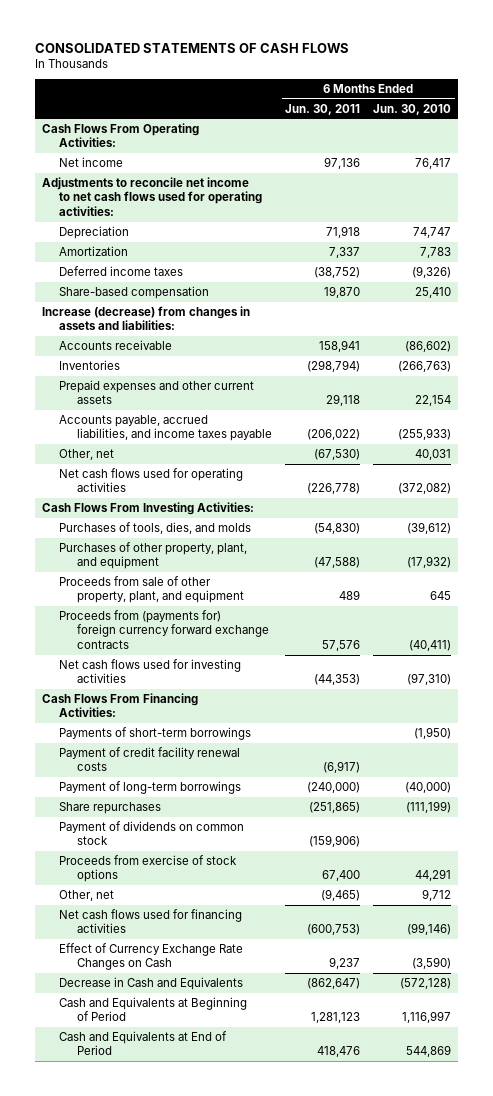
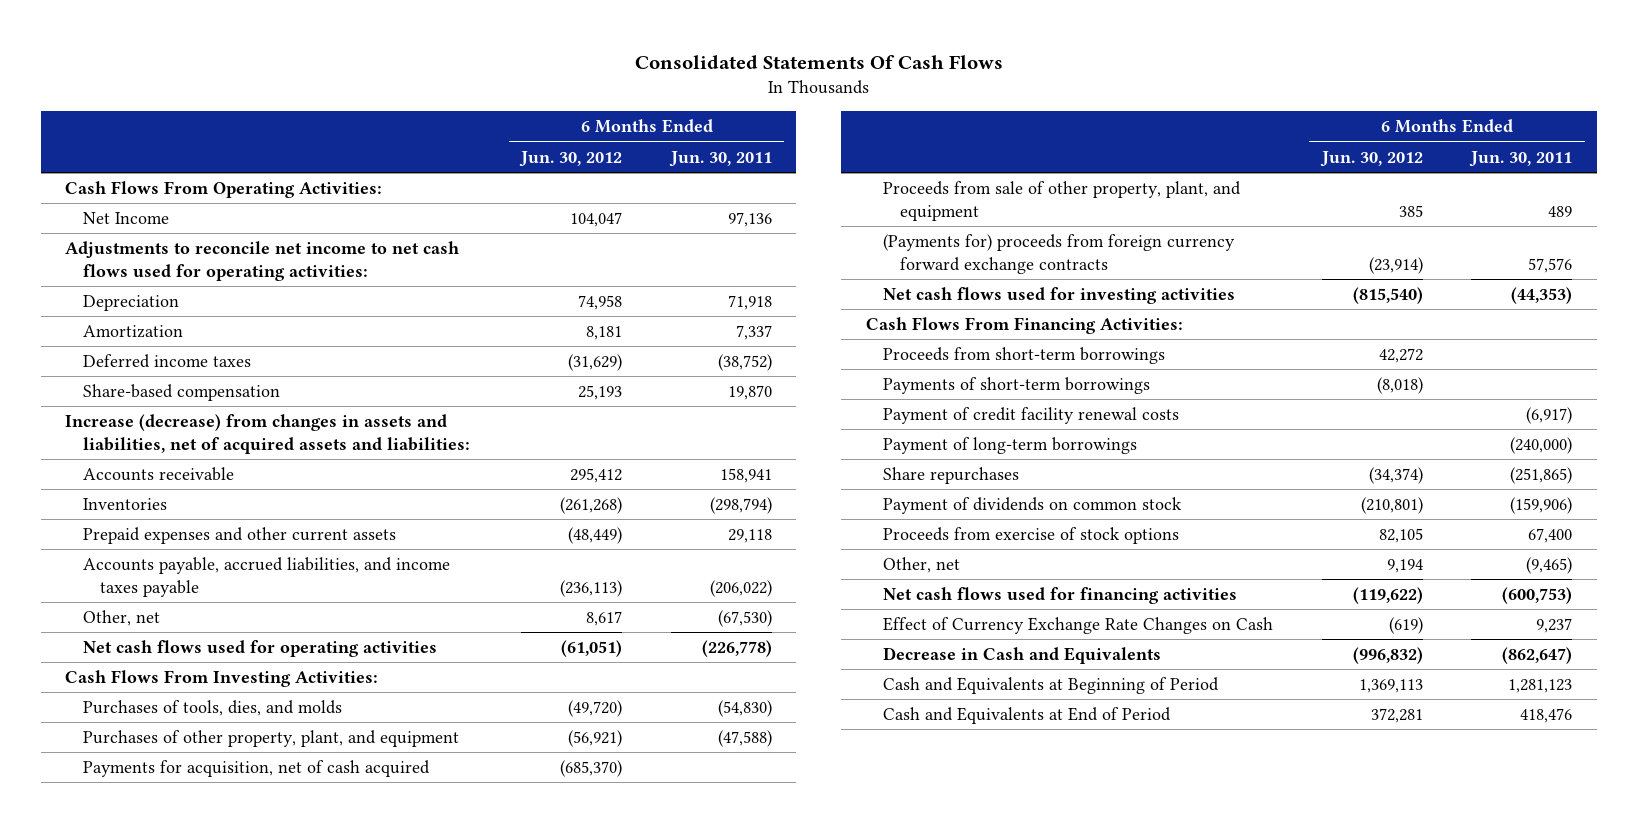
[35,42,350,53] CONSOLIDATED STATEMENTS OF CASH FLOWS -> [634,55,1003,70] Consolidated Statements Of Cash Flows
[373,103,452,115] Jun. 30, 2010 -> none
none -> [519,150,623,167] Jun. 30, 2012
[59,156,124,167] Net income -> [82,212,169,225] Net Income
[41,305,250,331] Increase (decrease) from changes in assets and liabilities: -> [65,414,470,455] Increase (decrease) from changes in assets and liabilities, net of acquired assets and liabilities:
none -> [82,760,430,778] Payments for acquisition, net of cash acquired
[59,609,270,649] Proceeds from (payments for) foreign currency forward exchange contracts -> [882,234,1235,275] (Payments for) proceeds from foreign currency forward exchange contracts
none -> [882,347,1165,365] Proceeds from short-term borrowings

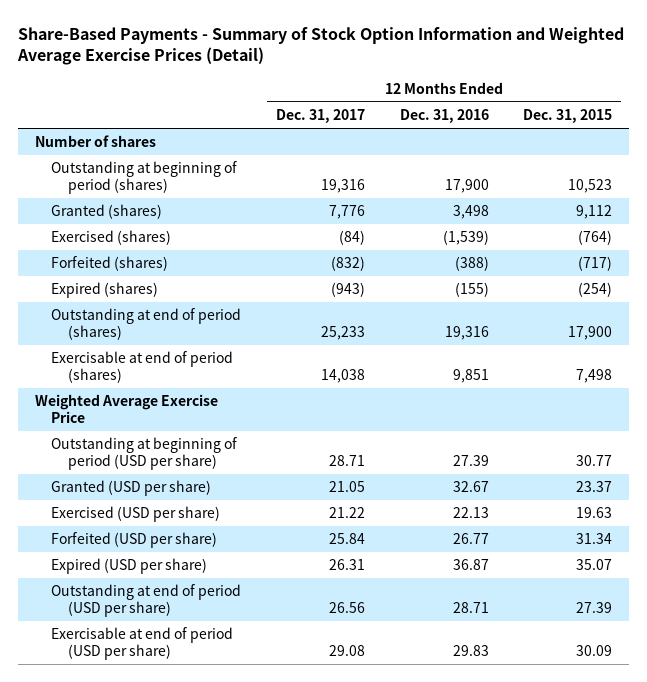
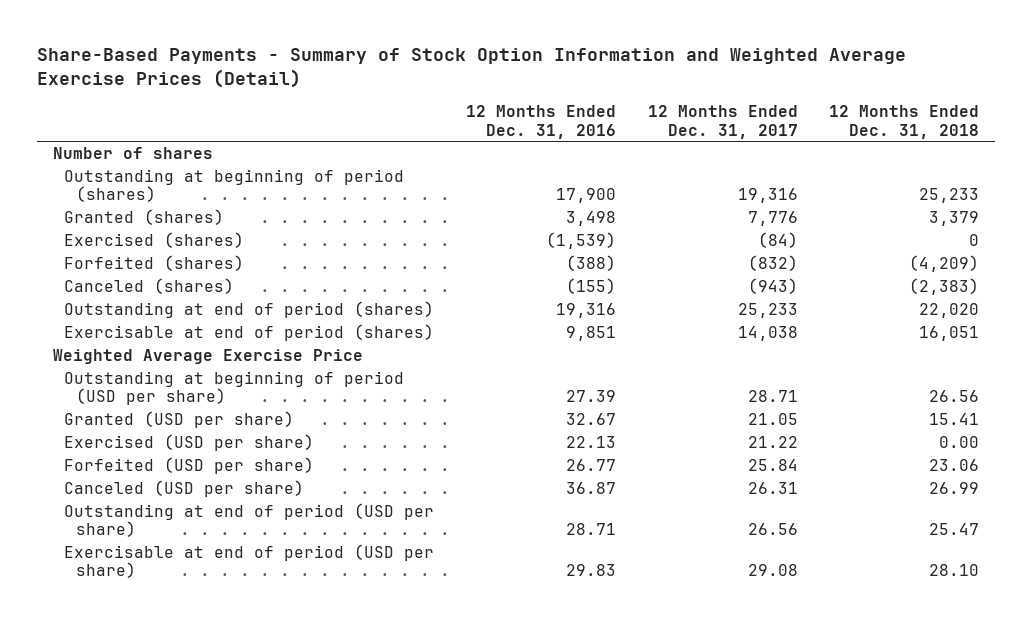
[523,109,613,124] Dec. 31, 2015 -> none
none -> [829,105,980,139] 12 Months Ended Dec. 31, 2018
[51,282,159,299] Expired (shares) -> [64,278,235,295] Canceled (shares)
[51,558,208,575] Expired (USD per share) -> [64,480,305,498] Canceled (USD per share)

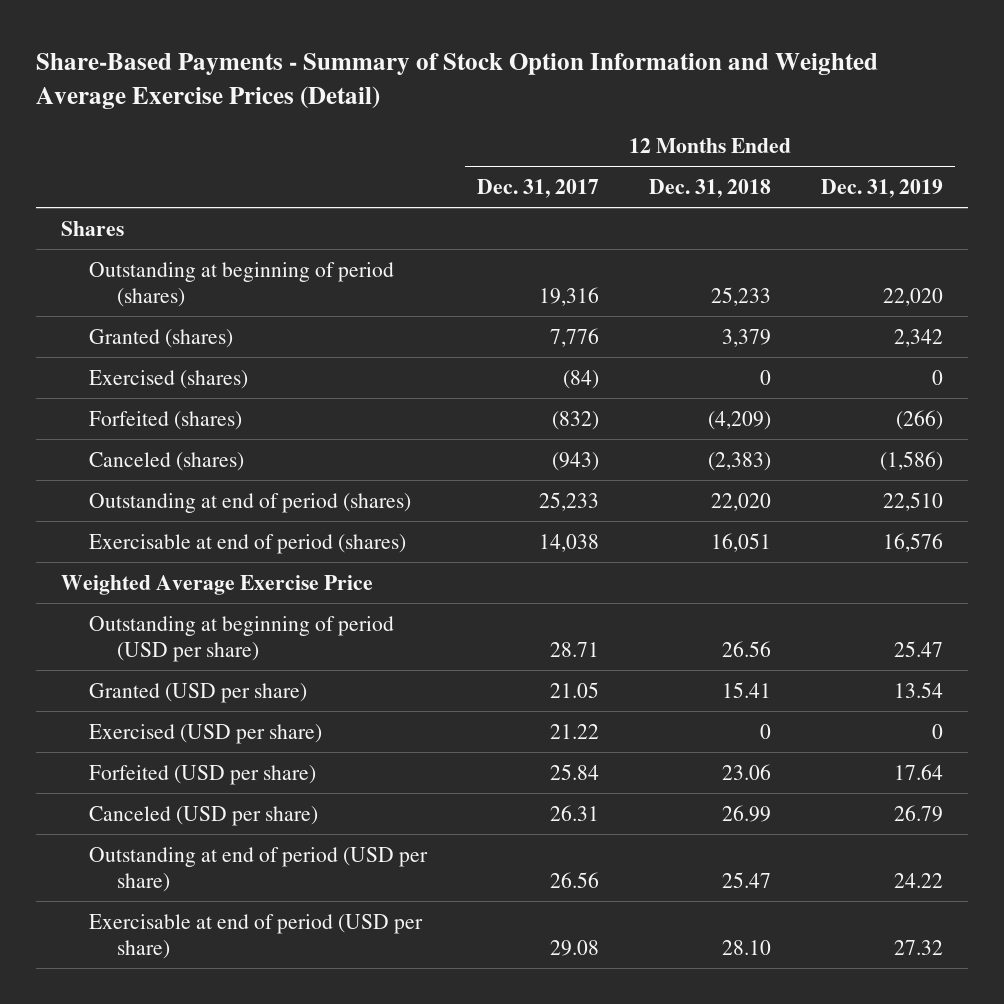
[465,105,616,139] 12 Months Ended Dec. 31, 2016 -> none
none -> [820,178,943,198] Dec. 31, 2019
[53,147,214,160] Number of shares -> [61,220,125,236] Shares
[939,436,980,449] 0.00 -> [759,723,771,739] 0

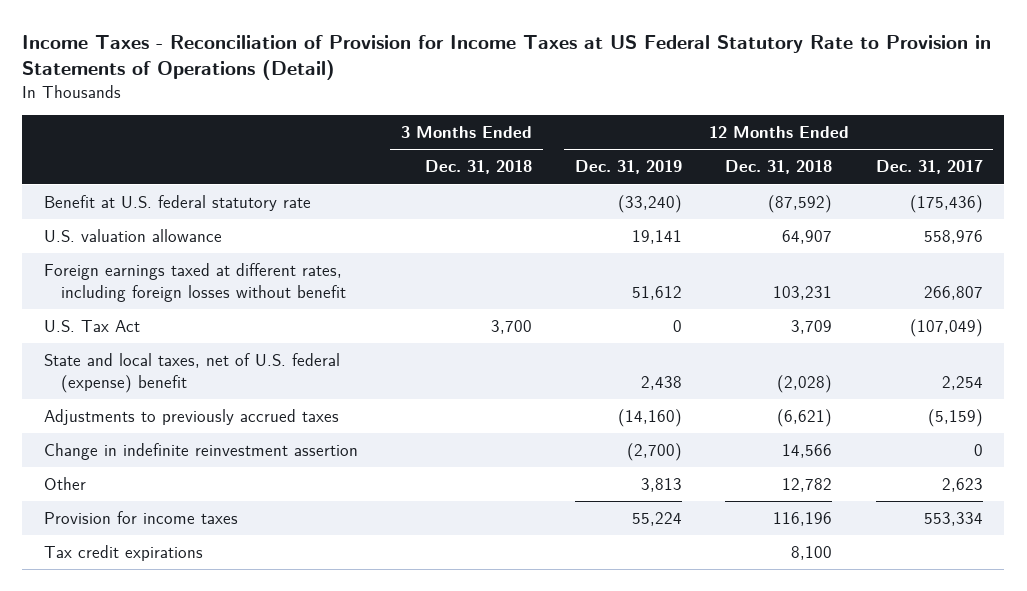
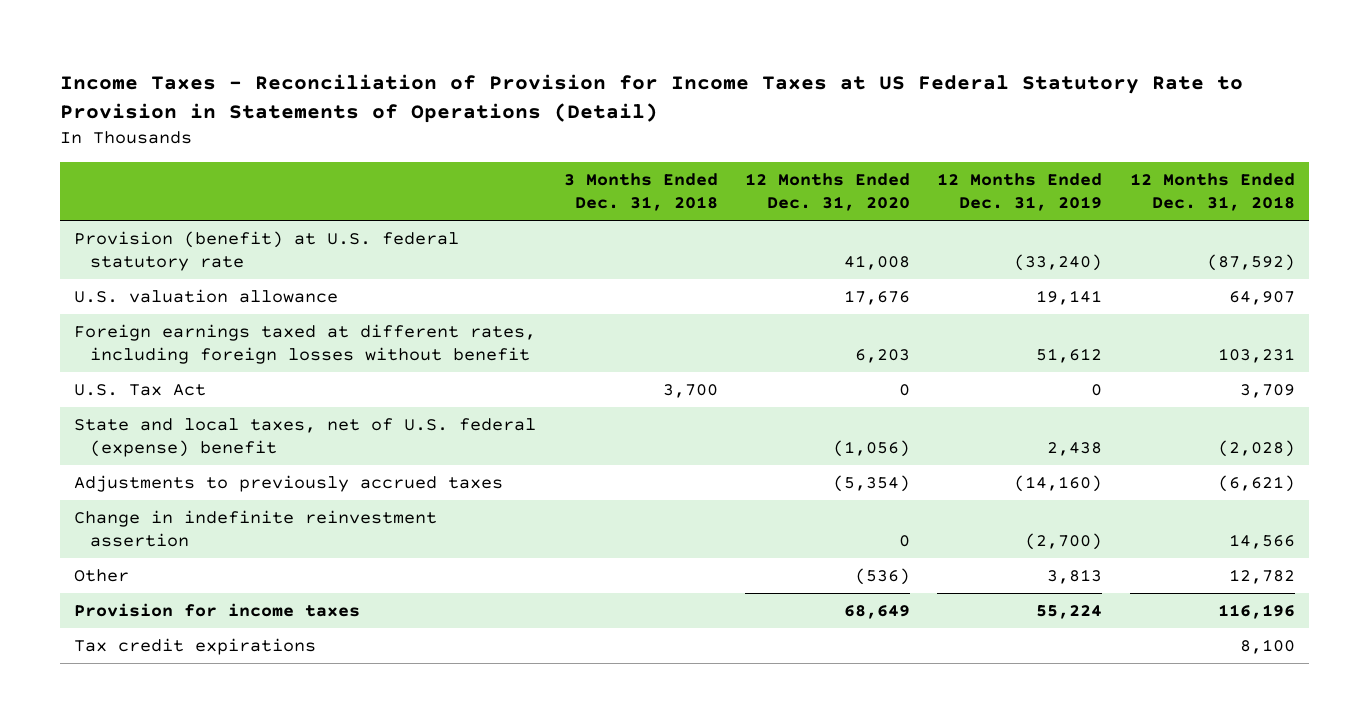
[875,160,983,175] Dec. 31, 2017 -> none
none -> [745,173,911,212] 12 Months Ended Dec. 31, 2020
[43,195,311,212] Benefit at U.S. federal statutory rate -> [74,231,460,272] Provision (benefit) at U.S. federal statutory rate

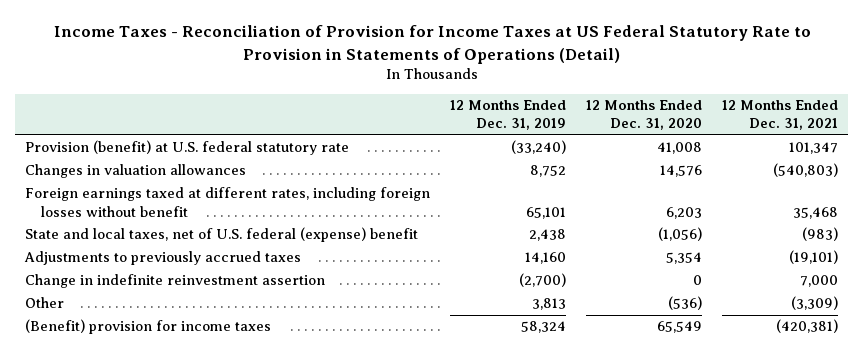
[563,173,718,212] 3 Months Ended Dec. 31, 2018 -> none
[1129,173,1295,212] 12 Months Ended Dec. 31, 2018 -> none
none -> [722,99,839,131] 12 Months Ended Dec. 31, 2021
[74,289,339,304] U.S. valuation allowance -> none
[74,384,207,397] U.S. Tax Act -> none
none -> [25,164,247,179] Changes in valuation allowances
[1036,348,1103,364] 51,612 -> [526,206,567,219] 65,101
[833,475,911,493] (5,354) -> [666,252,703,265] 5,354
[1014,475,1103,493] (14,160) -> [525,252,567,265] 14,160
[74,638,317,656] Tax credit expirations -> none
[74,603,361,618] Provision for income taxes -> [25,319,272,335] (Benefit) provision for income taxes
[844,605,911,620] 68,649 -> [657,321,703,334] 65,549
[1036,605,1103,620] 55,224 -> [521,321,567,334] 58,324

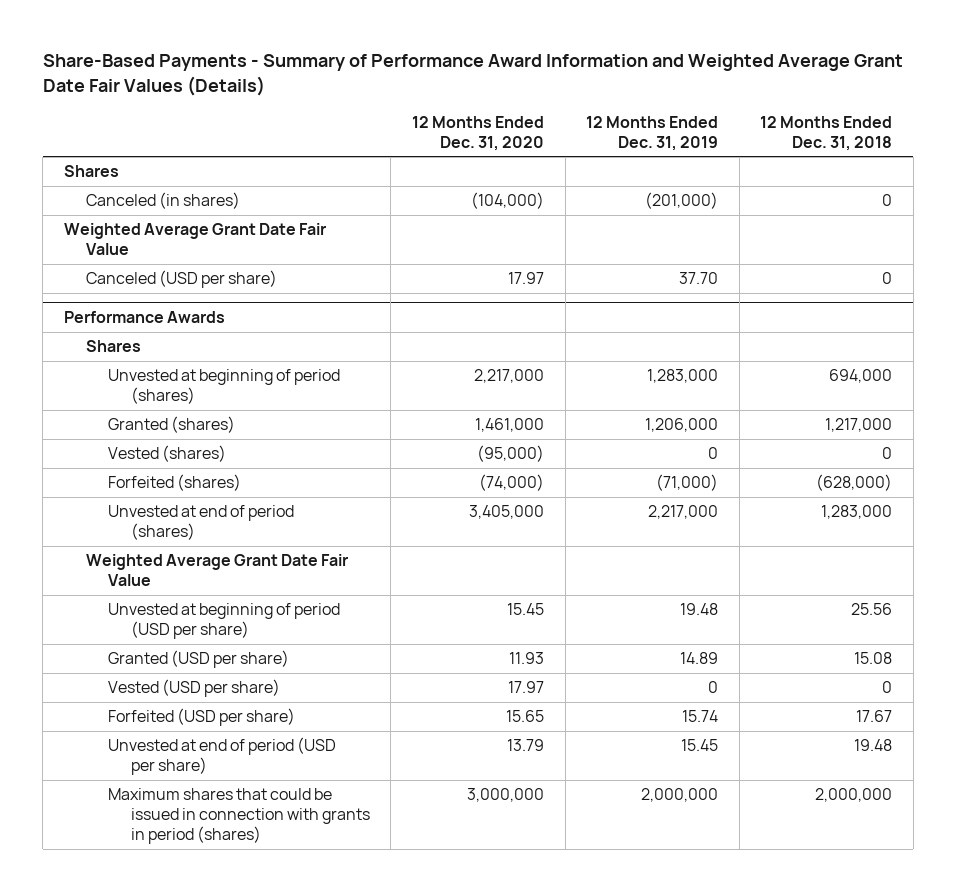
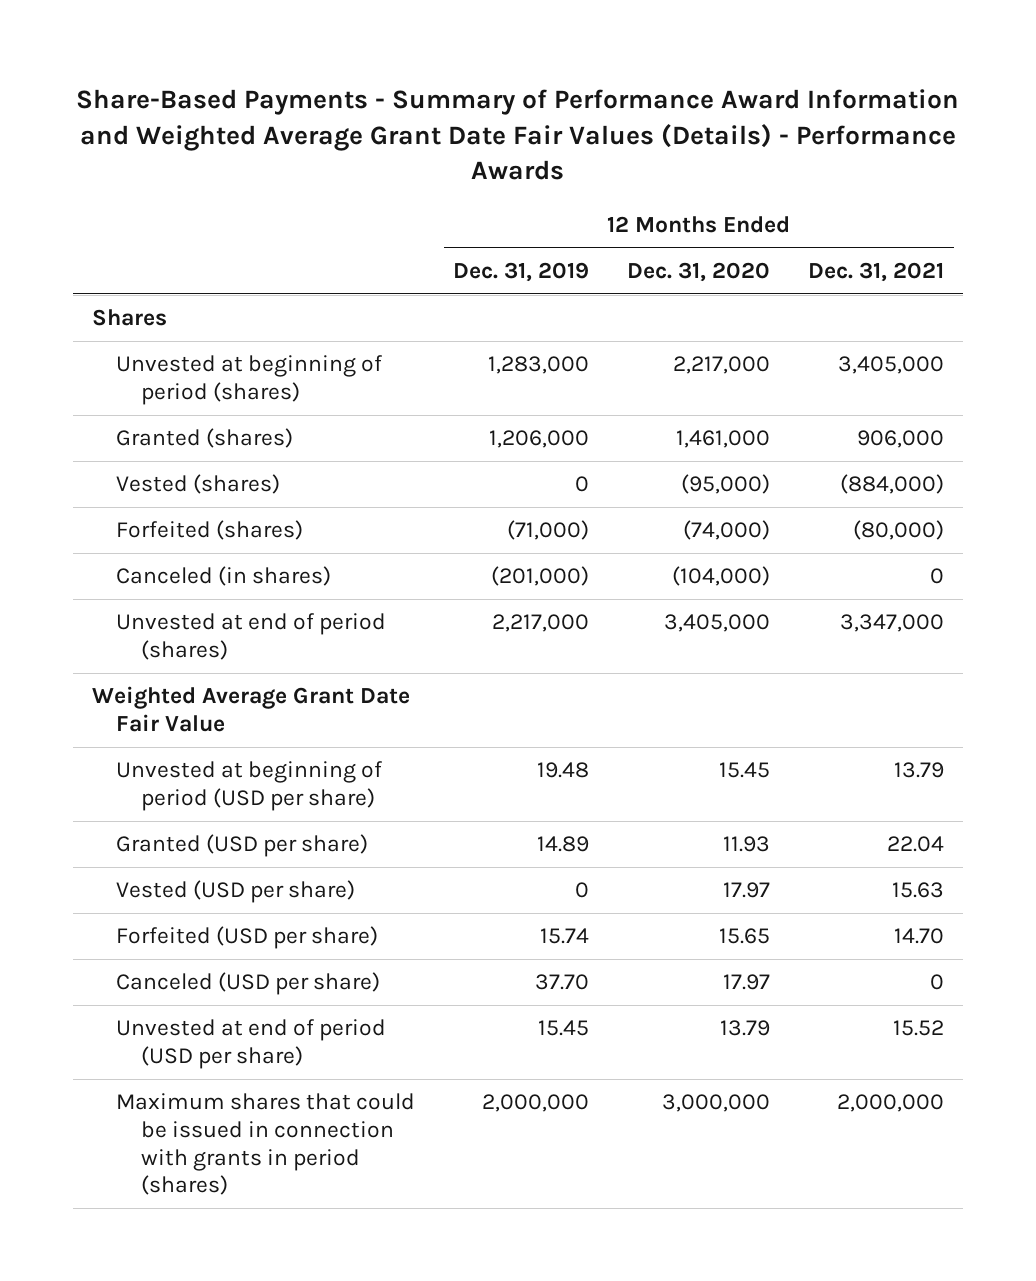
[42,54,903,96] Share-Based Payments - Summary of Performance Award Information and Weighted Average Grant Date Fair Values (Details) -> [75,89,959,180] Share-Based Payments - Summary of Performance Award Information and Weighted Average Grant Date Fair Values (Details) - Performance Awards
[760,115,893,151] 12 Months Ended Dec. 31, 2018 -> none
none -> [808,261,945,282] Dec. 31, 2021
[63,223,326,256] Weighted Average Grant Date Fair Value -> none
[63,311,225,324] Performance Awards -> none
[86,340,142,353] Shares -> none
[86,192,241,210] Canceled (in shares) -> [116,566,332,587] Canceled (in shares)
[86,270,278,289] Canceled (USD per share) -> [116,972,381,996] Canceled (USD per share)

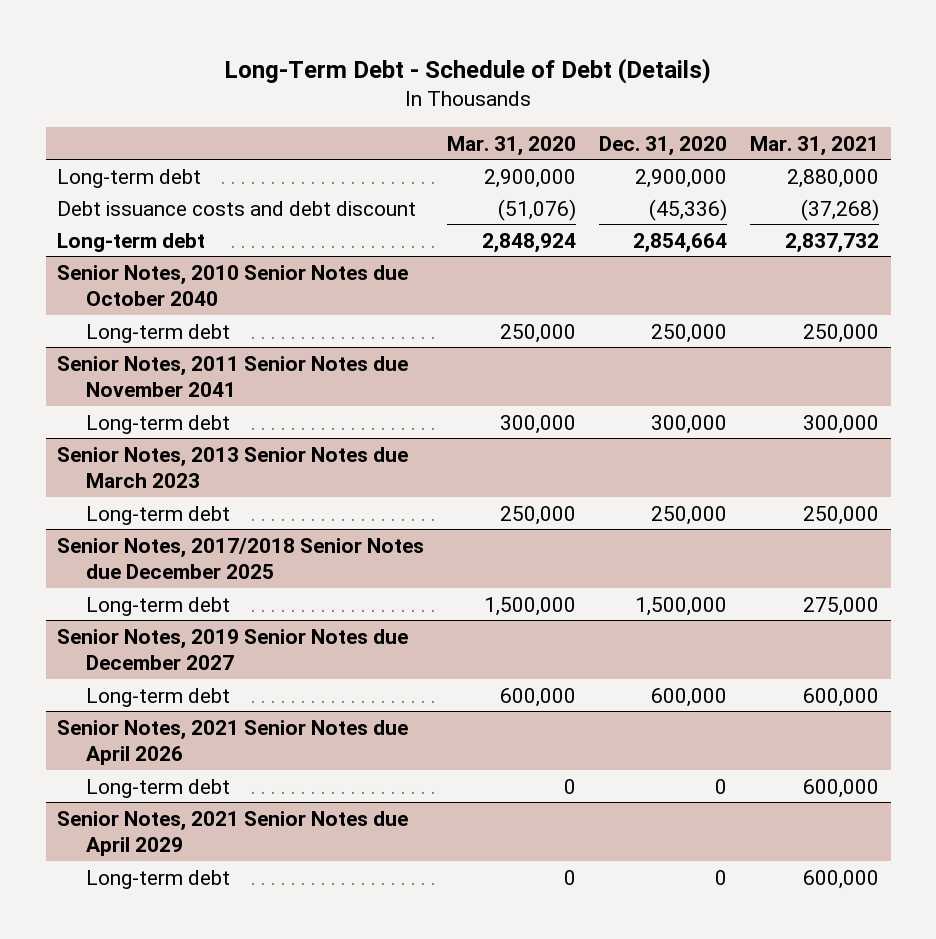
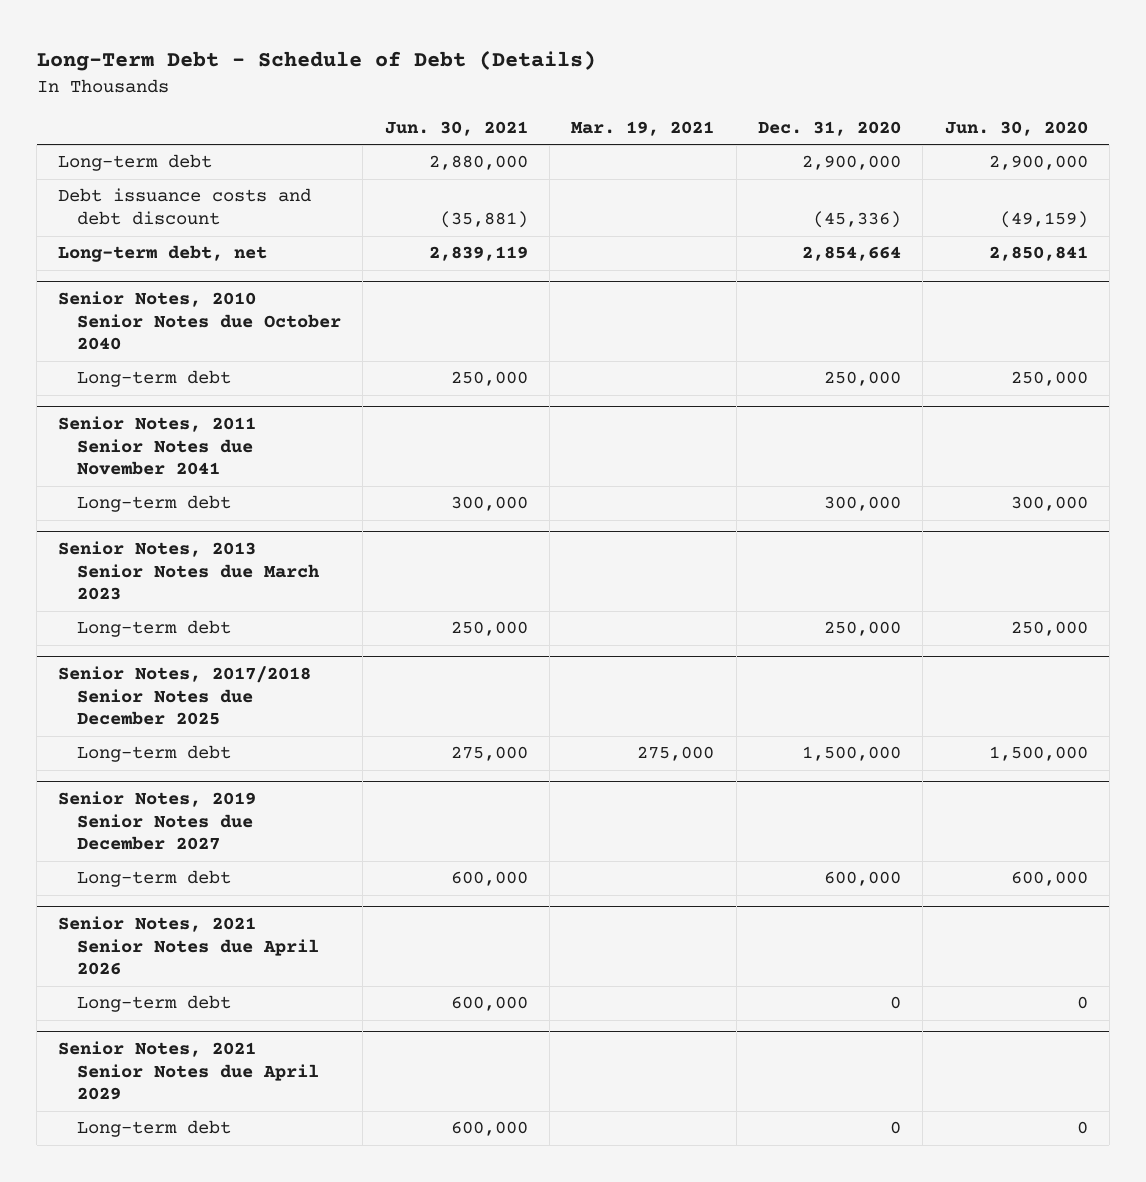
[447,135,577,156] Mar. 31, 2020 -> none
[750,135,880,156] Mar. 31, 2021 -> none
none -> [384,121,528,137] Jun. 30, 2021
none -> [571,121,715,137] Mar. 19, 2021
none -> [944,121,1088,137] Jun. 30, 2020
[57,232,206,252] Long-term debt -> [58,245,268,263] Long-term debt, net

